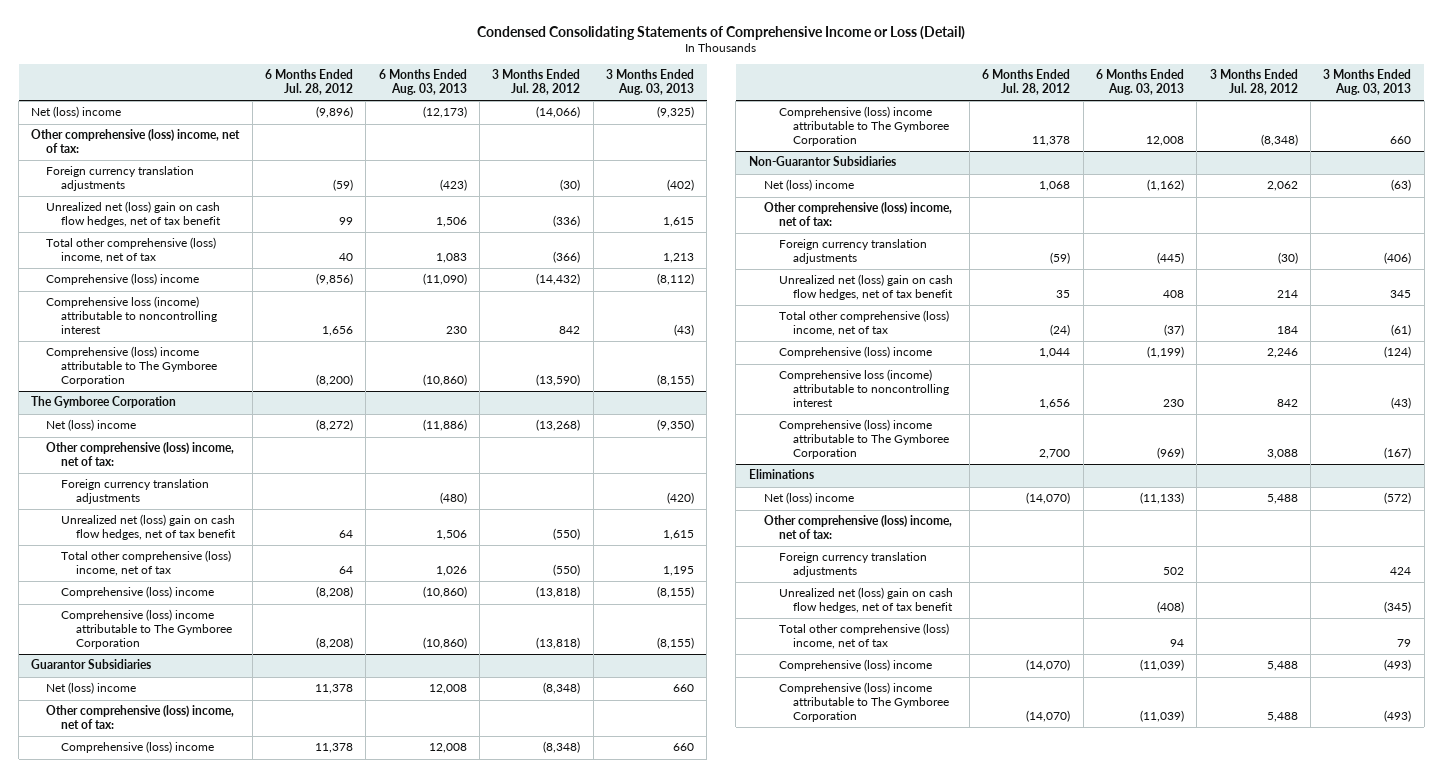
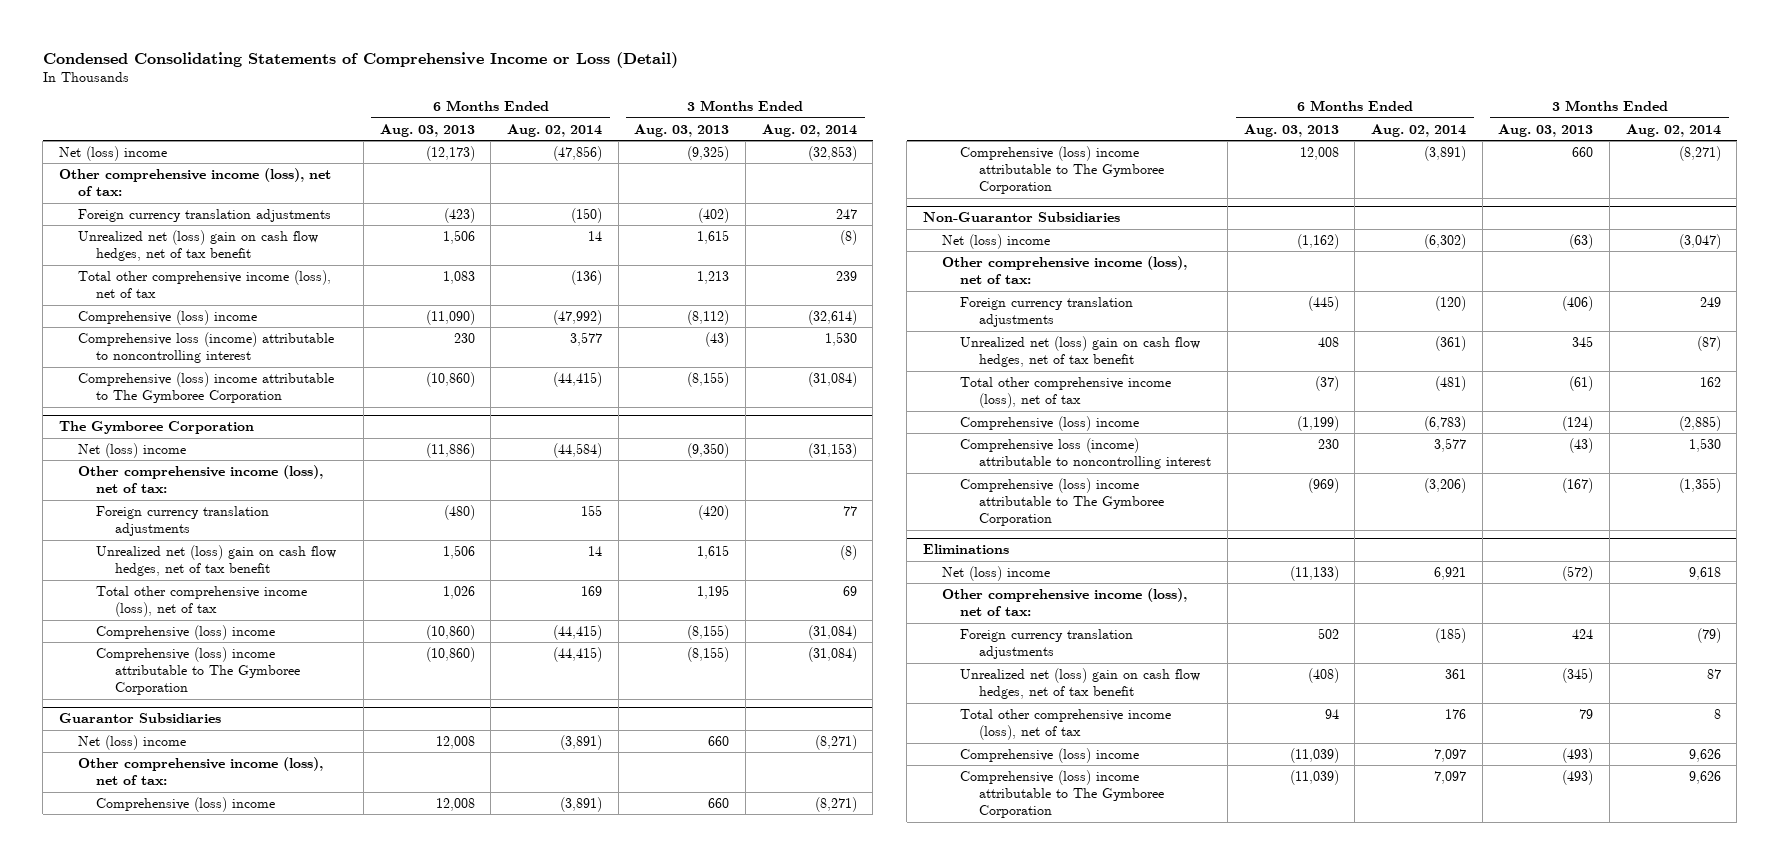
[265,69,354,96] 6 Months Ended Jul. 28, 2012 -> none
[492,69,581,96] 3 Months Ended Jul. 28, 2012 -> none
none -> [506,123,602,137] Aug. 02, 2014
none -> [761,123,857,137] Aug. 02, 2014
[31,129,241,154] Other comprehensive (loss) income, net of tax: -> [58,167,331,197] Other comprehensive income (loss), net of tax:
[46,237,217,264] Total other comprehensive (loss) income, net of tax -> [77,269,331,299] Total other comprehensive income (loss), net of tax
[46,442,235,467] Other comprehensive (loss) income, net of tax: -> [77,464,323,494] Other comprehensive income (loss), net of tax:
[61,550,232,577] Total other comprehensive (loss) income, net of tax -> [96,585,308,618] Total other comprehensive income (loss), net of tax
[46,705,235,730] Other comprehensive (loss) income, net of tax: -> [77,756,323,786] Other comprehensive income (loss), net of tax:
[763,202,952,227] Other comprehensive (loss) income, net of tax: -> [941,255,1187,285] Other comprehensive income (loss), net of tax:
[778,310,949,337] Total other comprehensive (loss) income, net of tax -> [960,376,1172,409] Total other comprehensive income (loss), net of tax
[763,515,952,540] Other comprehensive (loss) income, net of tax: -> [941,587,1187,617] Other comprehensive income (loss), net of tax:
[778,623,949,650] Total other comprehensive (loss) income, net of tax -> [960,708,1172,741] Total other comprehensive income (loss), net of tax

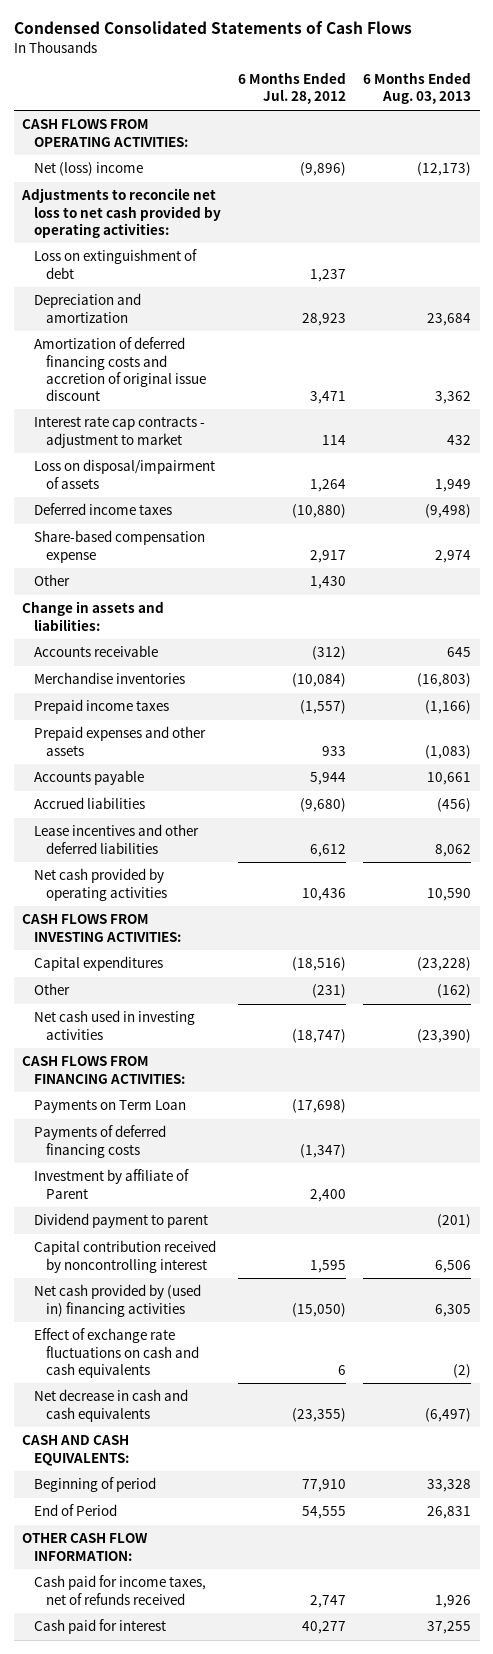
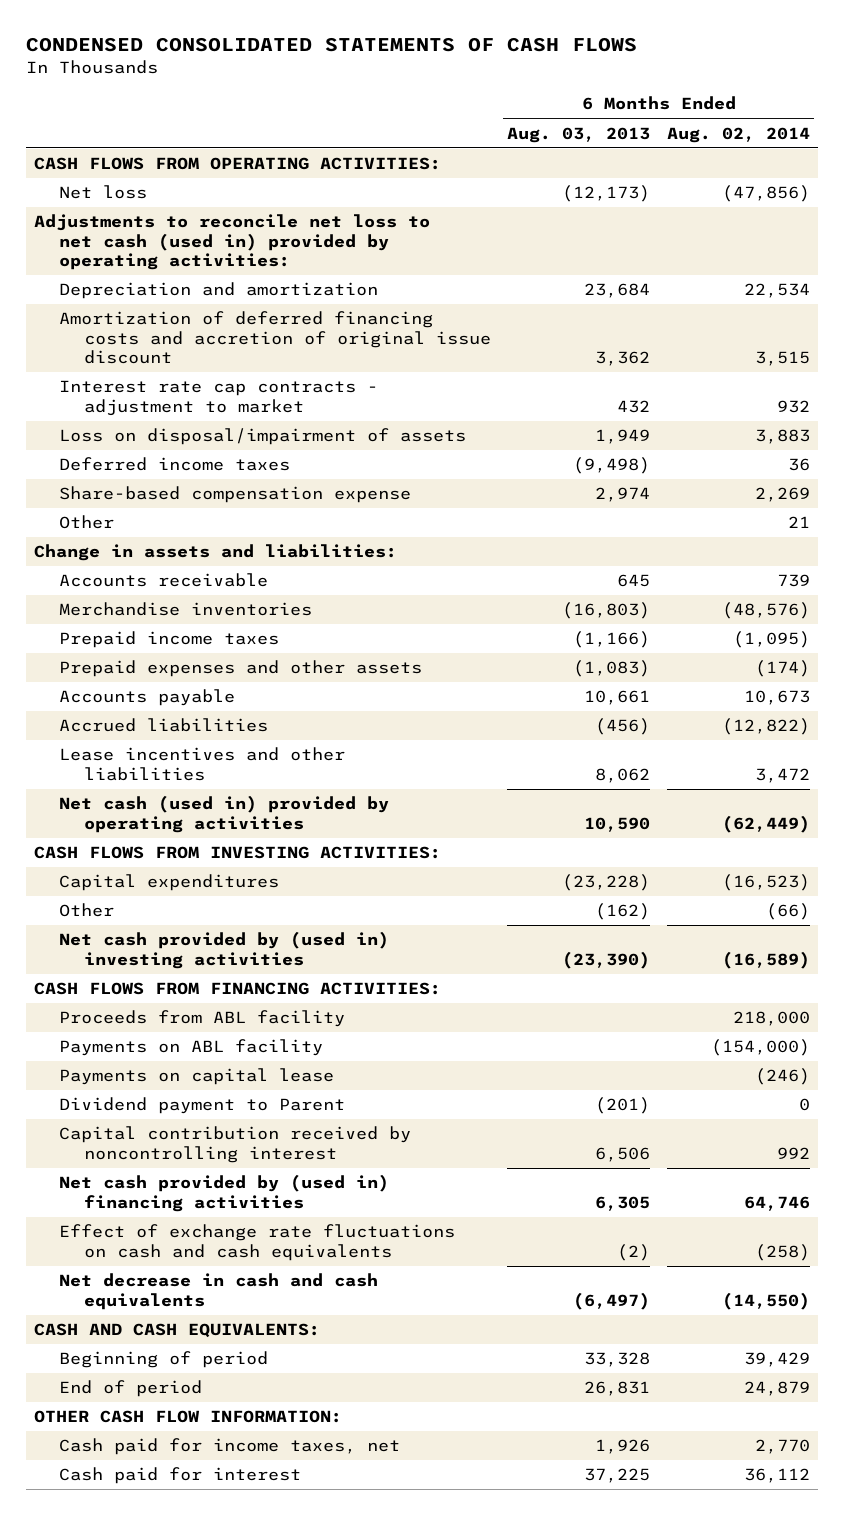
[13,21,412,35] Condensed Consolidated Statements of Cash Flows -> [25,37,637,53] CONDENSED CONSOLIDATED STATEMENTS OF CASH FLOWS
[238,72,347,105] 6 Months Ended Jul. 28, 2012 -> none
none -> [666,126,810,143] Aug. 02, 2014
[33,249,197,279] Loss on extinguishment of debt -> none
[33,162,143,177] Net (loss) income -> [58,185,147,200] Net loss
[21,188,221,238] Adjustments to reconcile net loss to net cash provided by operating activities: -> [34,214,431,271] Adjustments to reconcile net loss to net cash (used in) provided by operating activities:
[33,824,199,854] Lease incentives and other deferred liabilities -> [58,747,345,781] Lease incentives and other liabilities
[33,868,167,901] Net cash provided by operating activities -> [58,795,389,833] Net cash (used in) provided by operating activities
[33,1010,195,1040] Net cash used in investing activities -> [58,931,389,969] Net cash provided by (used in) investing activities
[33,1099,186,1114] Payments on Term Loan -> none
[33,1125,166,1158] Payments of deferred financing costs -> none
[33,1169,189,1199] Investment by affiliate of Parent -> none
none -> [58,1010,345,1028] Proceeds from ABL facility
none -> [58,1039,323,1057] Payments on ABL facility
none -> [58,1068,334,1086] Payments on capital lease
[33,1213,208,1229] Dividend payment to parent -> [58,1097,345,1115] Dividend payment to Parent
[33,1504,117,1517] End of Period -> [58,1380,202,1398] End of period
[33,1575,206,1605] Cash paid for income taxes, net of refunds received -> [58,1438,400,1456] Cash paid for income taxes, net
[427,1621,472,1635] 37,255 -> [584,1468,651,1484] 37,225

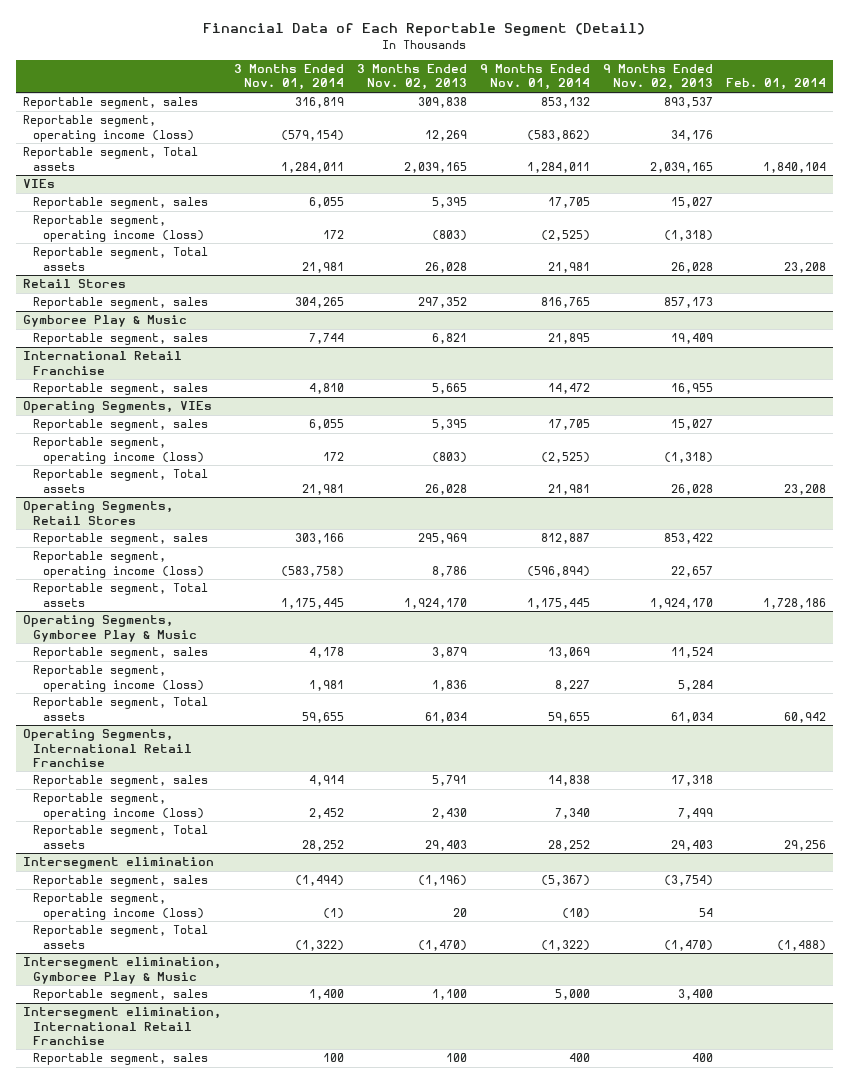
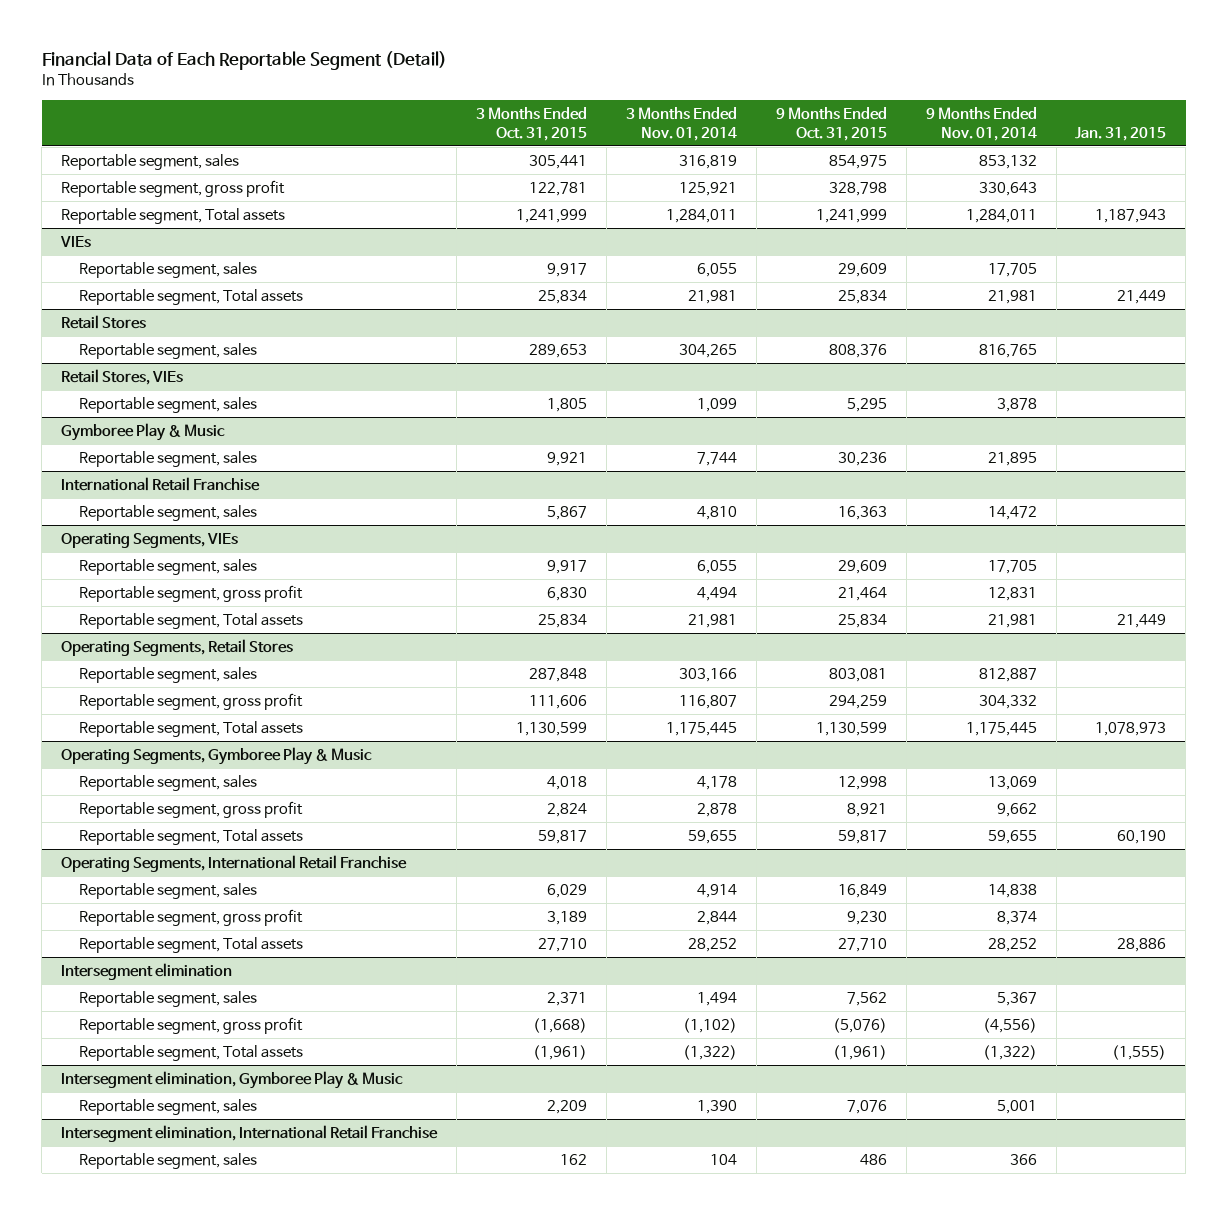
[356,64,467,91] 3 Months Ended Nov. 02, 2013 -> none
[602,64,713,91] 9 Months Ended Nov. 02, 2013 -> none
[726,78,827,91] Feb. 01, 2014 -> none
none -> [476,106,588,141] 3 Months Ended Oct. 31, 2015
none -> [775,106,887,141] 9 Months Ended Oct. 31, 2015
none -> [1075,126,1167,141] Jan. 31, 2015
[22,115,194,142] Reportable segment, operating income (loss) -> none
none -> [61,180,286,198] Reportable segment, gross profit
[32,215,204,242] Reportable segment, operating income (loss) -> none
none -> [61,369,184,386] Retail Stores, VIEs
none -> [78,397,257,414] Reportable segment, sales
[32,437,204,464] Reportable segment, operating income (loss) -> none
none -> [78,585,303,603] Reportable segment, gross profit
[32,551,204,578] Reportable segment, operating income (loss) -> none
none -> [78,693,303,711] Reportable segment, gross profit
[32,665,204,692] Reportable segment, operating income (loss) -> none
none -> [78,801,303,819] Reportable segment, gross profit
[32,793,204,820] Reportable segment, operating income (loss) -> none
none -> [78,909,303,927] Reportable segment, gross profit
[32,893,204,920] Reportable segment, operating income (loss) -> none
[294,875,344,887] (1,494) -> [696,992,737,1007] 1,494
[540,875,590,887] (5,367) -> [996,992,1037,1007] 5,367
none -> [78,1017,303,1035] Reportable segment, gross profit
[308,989,344,1001] 1,400 -> [696,1100,737,1115] 1,390
[554,989,590,1001] 5,000 -> [996,1100,1037,1115] 5,001
[322,1053,344,1063] 100 -> [709,1154,737,1166] 104
[568,1053,590,1063] 400 -> [1009,1154,1037,1166] 366

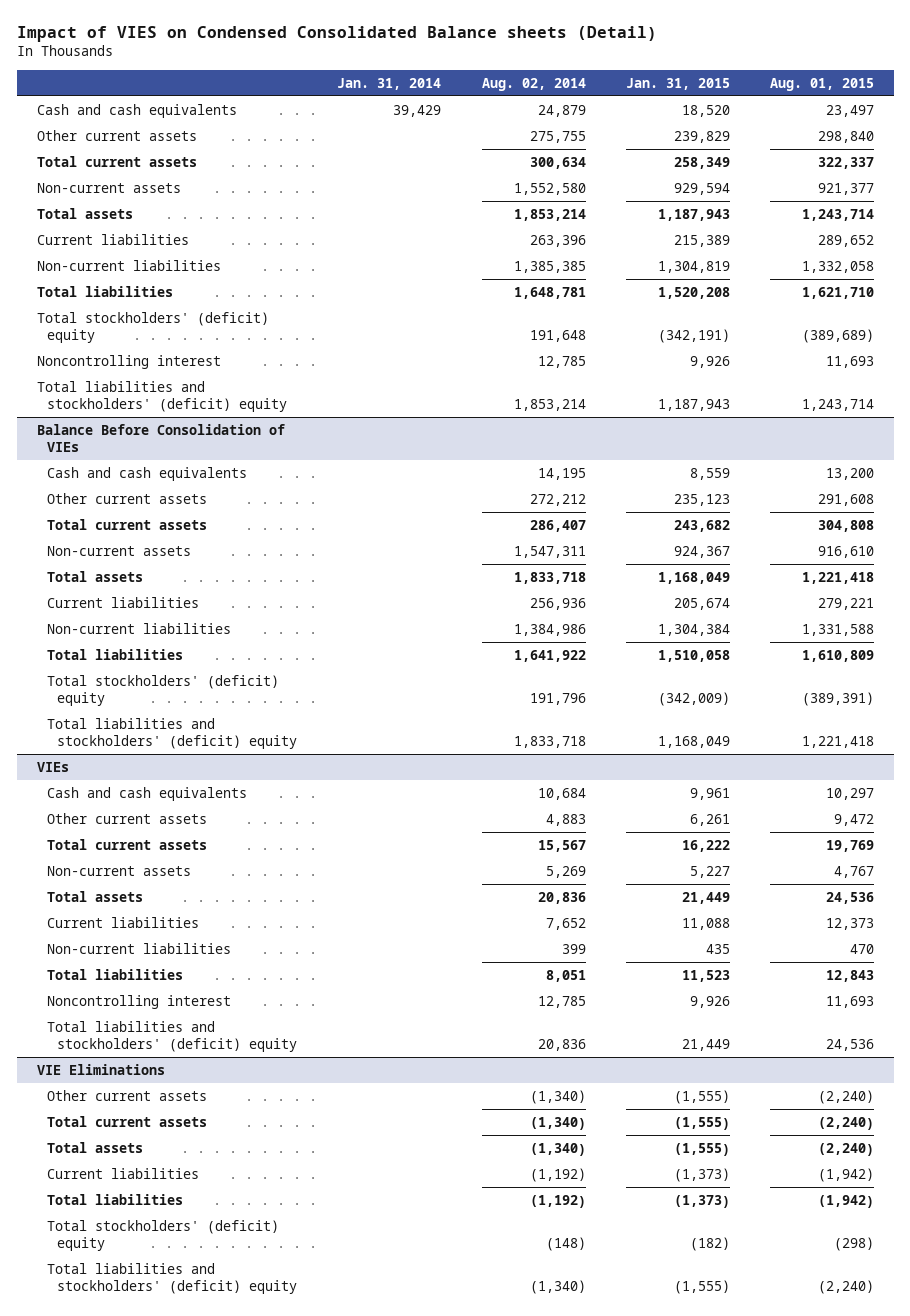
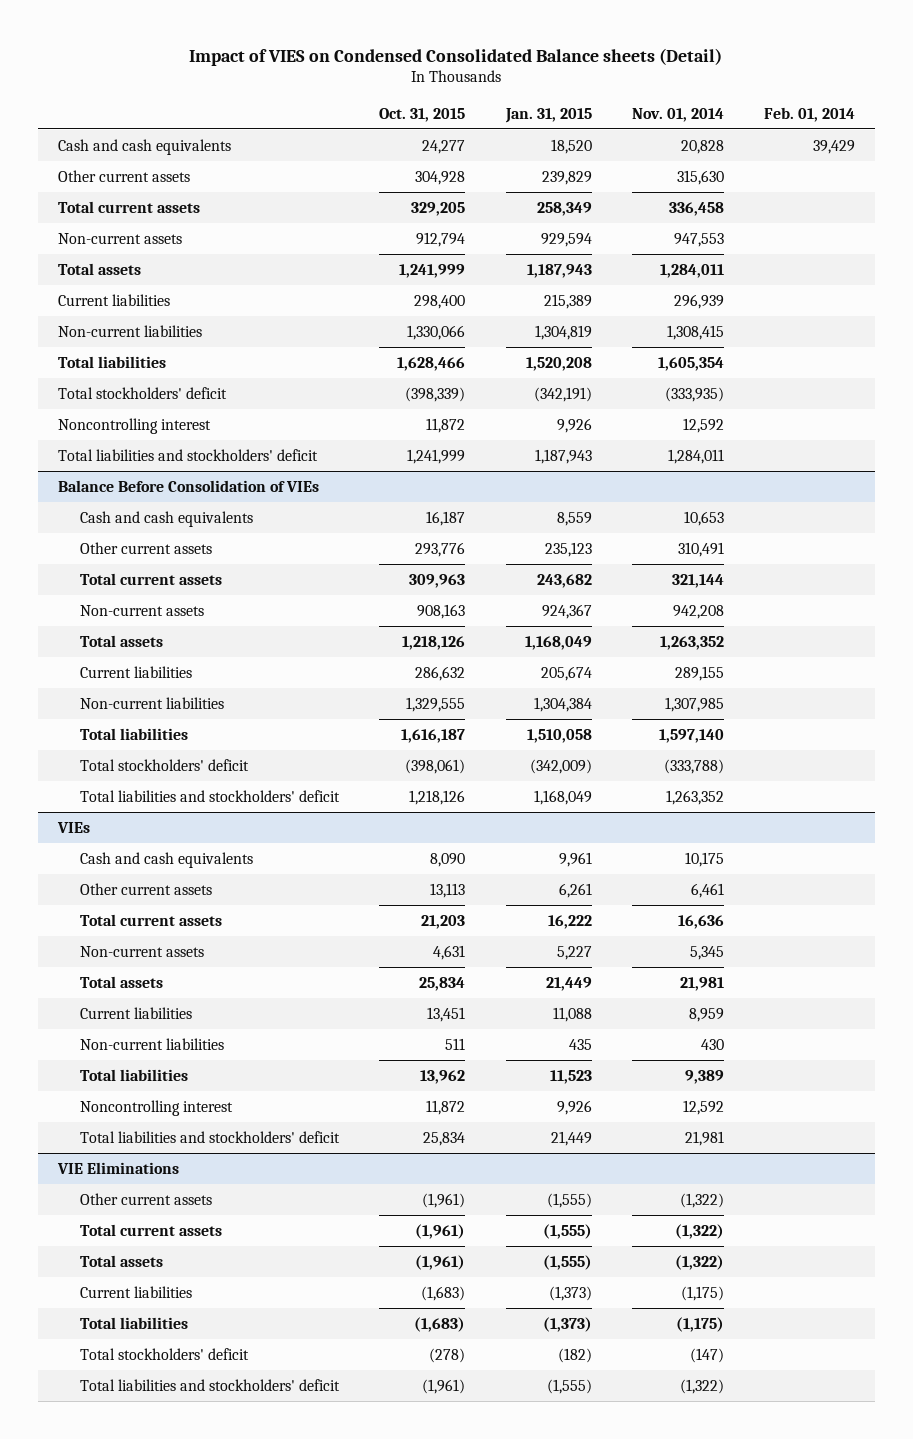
[337,77,442,90] Jan. 31, 2014 -> none
[481,77,586,91] Aug. 02, 2014 -> none
[769,77,874,91] Aug. 01, 2015 -> none
none -> [379,107,466,122] Oct. 31, 2015
none -> [631,107,724,122] Nov. 01, 2014
none -> [763,106,855,122] Feb. 01, 2014
[36,311,269,343] Total stockholders' (deficit) equity -> [57,386,227,399] Total stockholders' deficit
[36,380,287,412] Total liabilities and stockholders' (deficit) equity -> [57,448,318,461] Total liabilities and stockholders' deficit
[46,674,279,706] Total stockholders' (deficit) equity -> [80,758,250,771] Total stockholders' deficit
[46,717,298,749] Total liabilities and stockholders' (deficit) equity -> [80,789,341,802] Total liabilities and stockholders' deficit
[46,1020,298,1052] Total liabilities and stockholders' (deficit) equity -> [80,1130,341,1143] Total liabilities and stockholders' deficit
[46,1219,279,1251] Total stockholders' (deficit) equity -> [80,1347,250,1360] Total stockholders' deficit
[46,1262,298,1294] Total liabilities and stockholders' (deficit) equity -> [80,1378,341,1391] Total liabilities and stockholders' deficit

